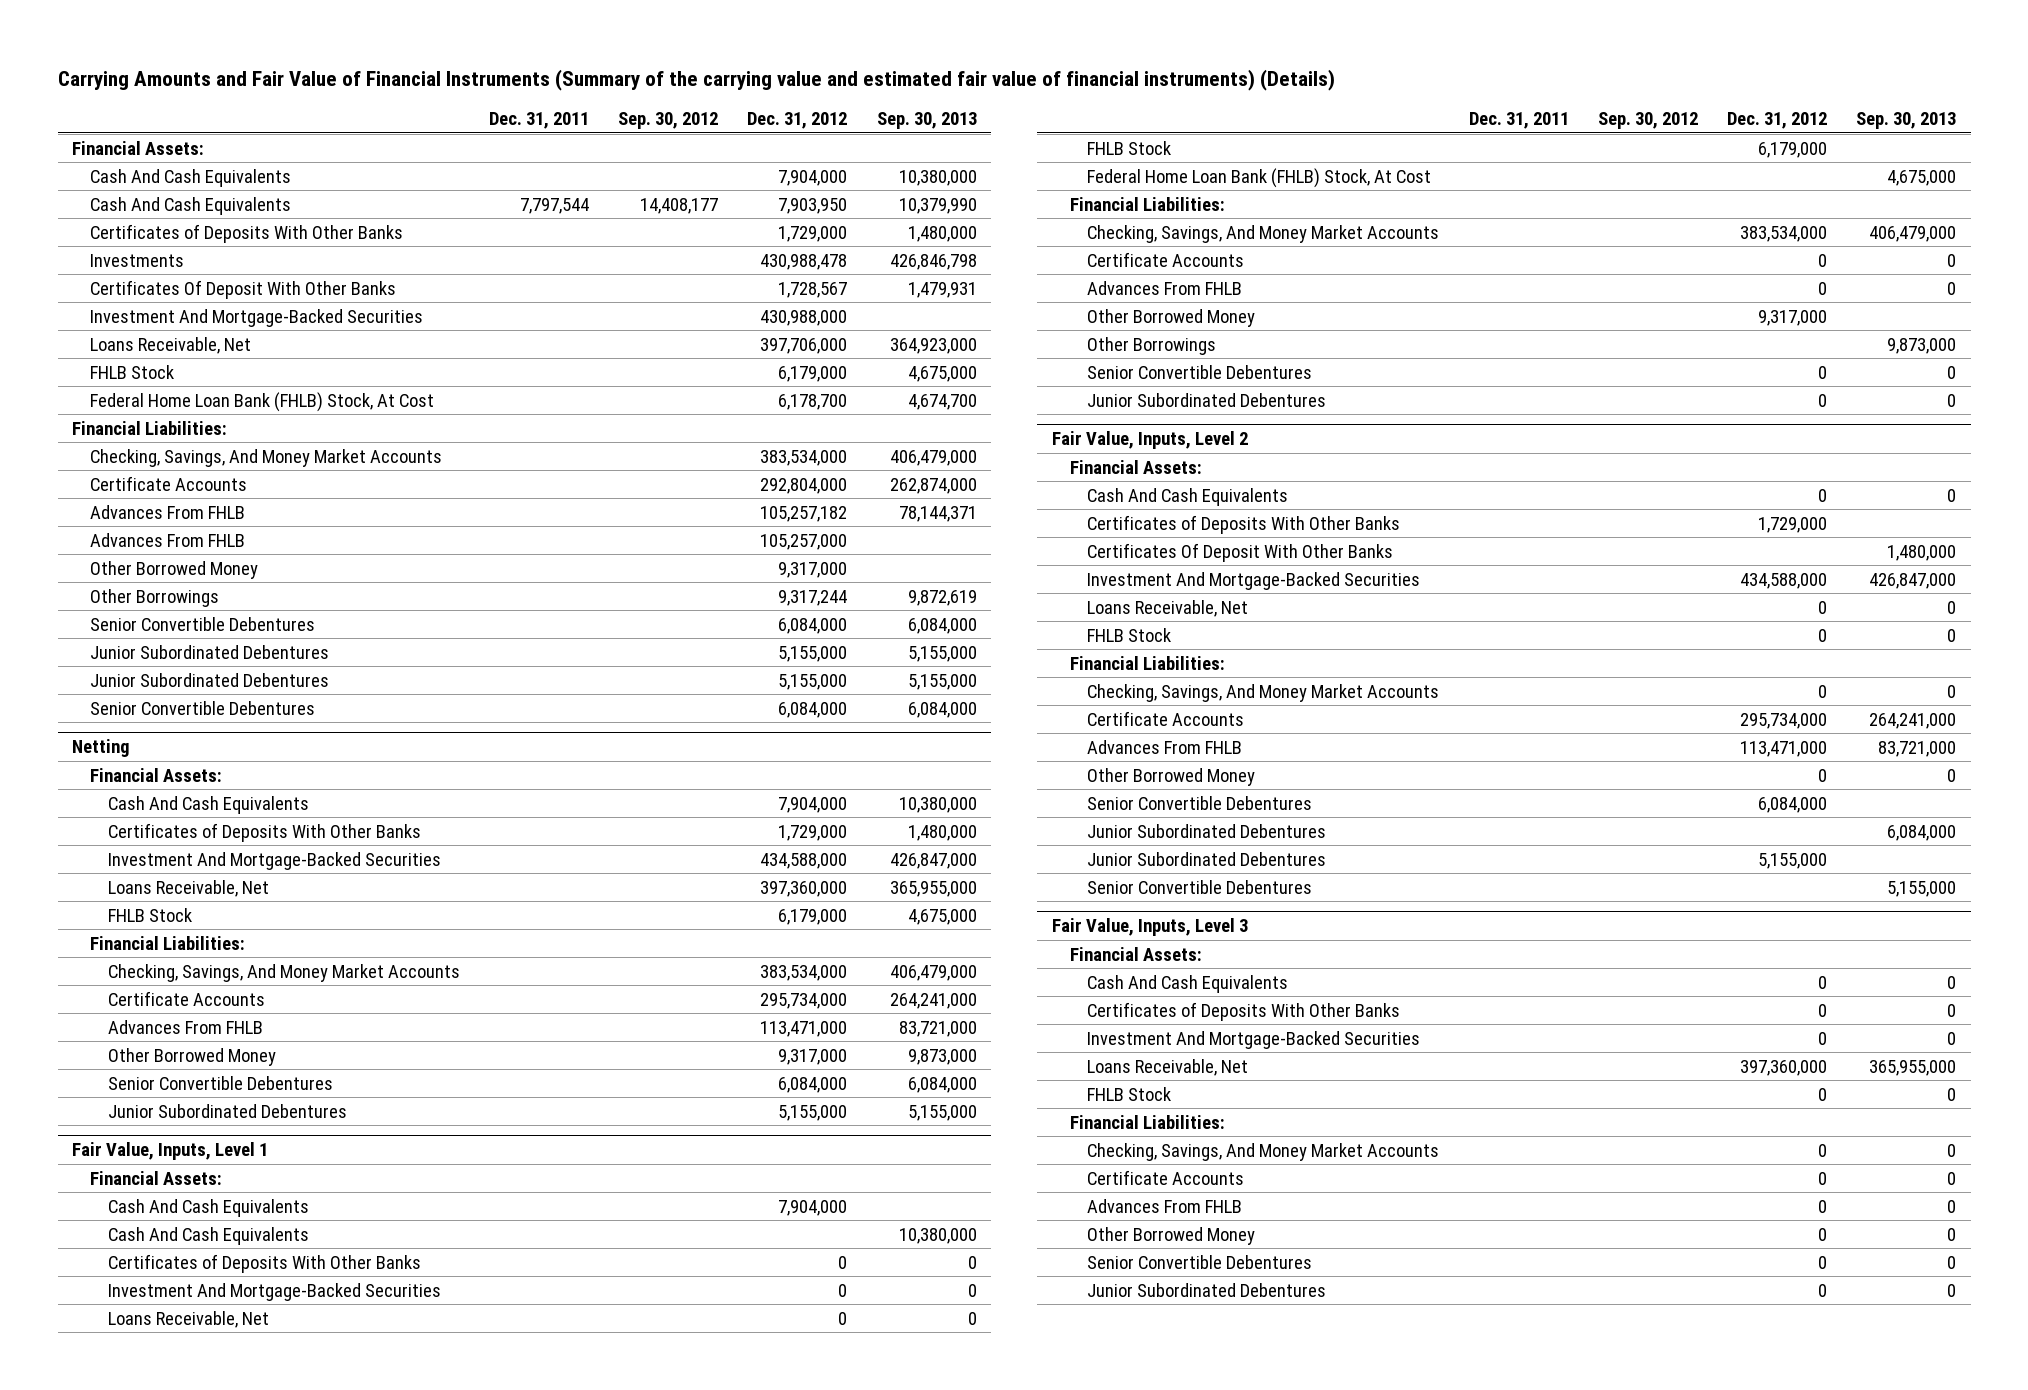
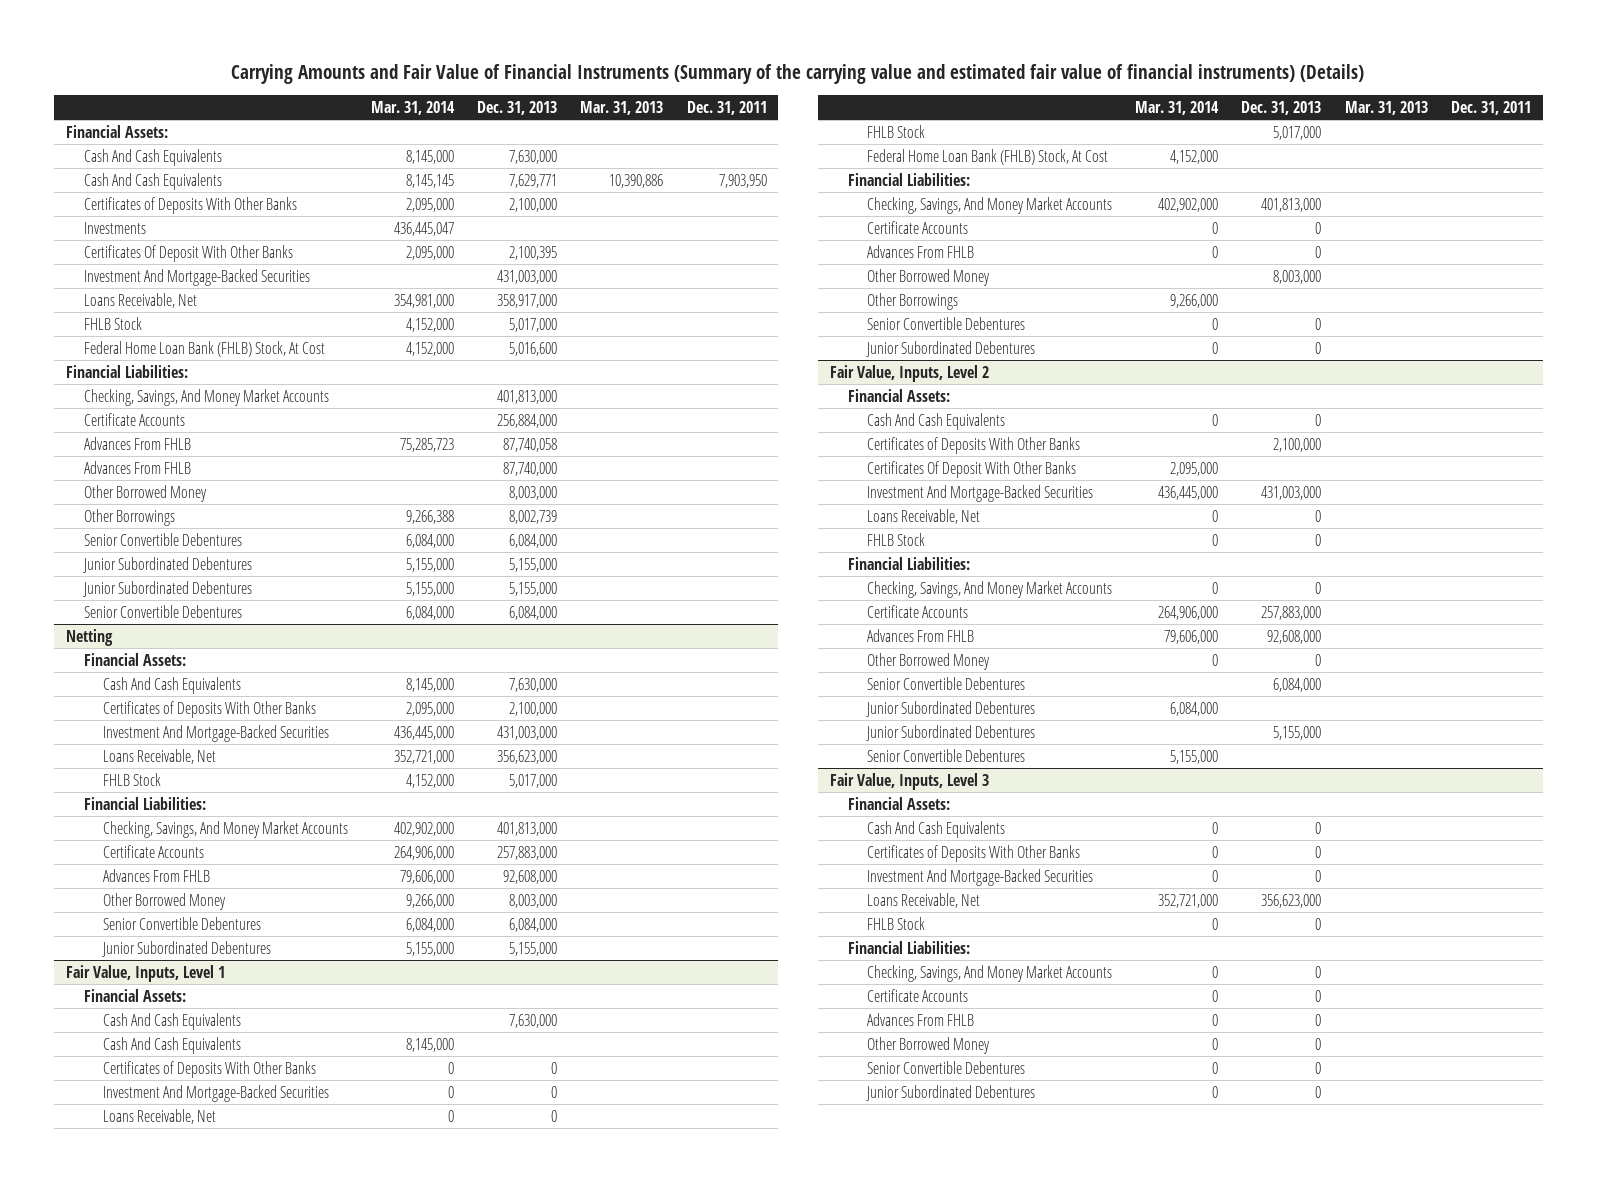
[618,112,719,130] Sep. 30, 2012 -> none
[747,112,848,130] Dec. 31, 2012 -> none
[876,112,977,130] Sep. 30, 2013 -> none
none -> [370,100,455,115] Mar. 31, 2014
none -> [477,100,558,115] Dec. 31, 2013
none -> [580,100,664,115] Mar. 31, 2013
[520,197,590,214] 7,797,544 -> [718,173,767,188] 7,903,950

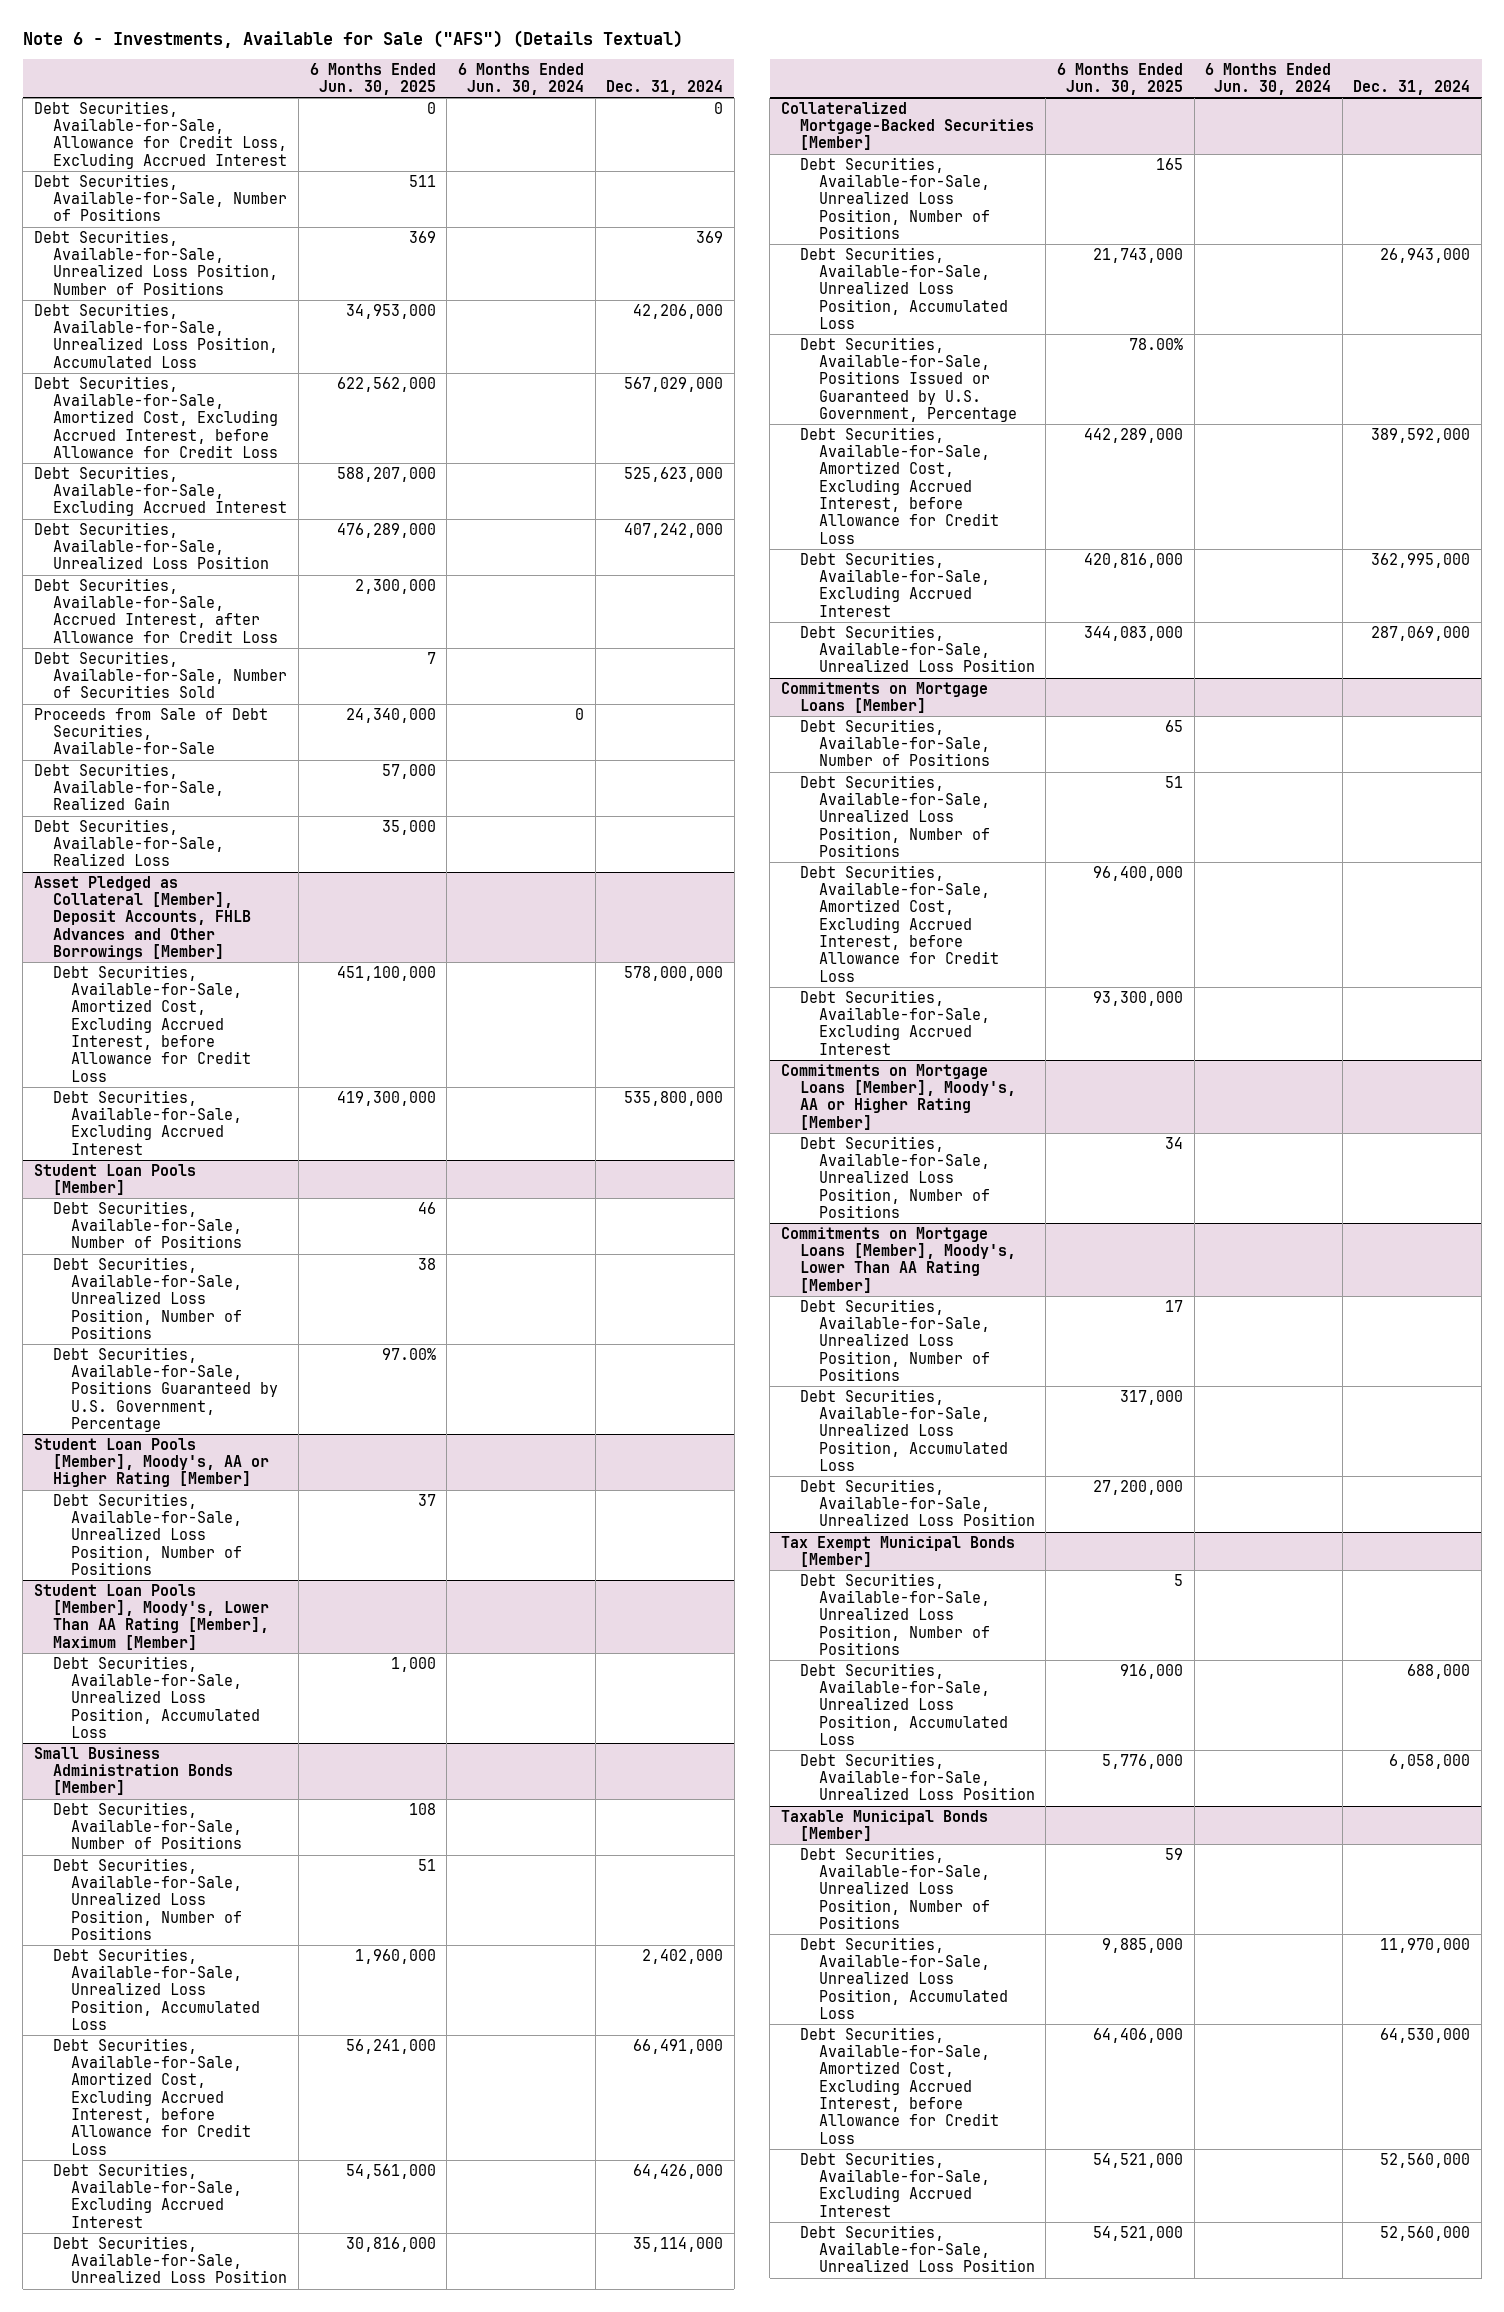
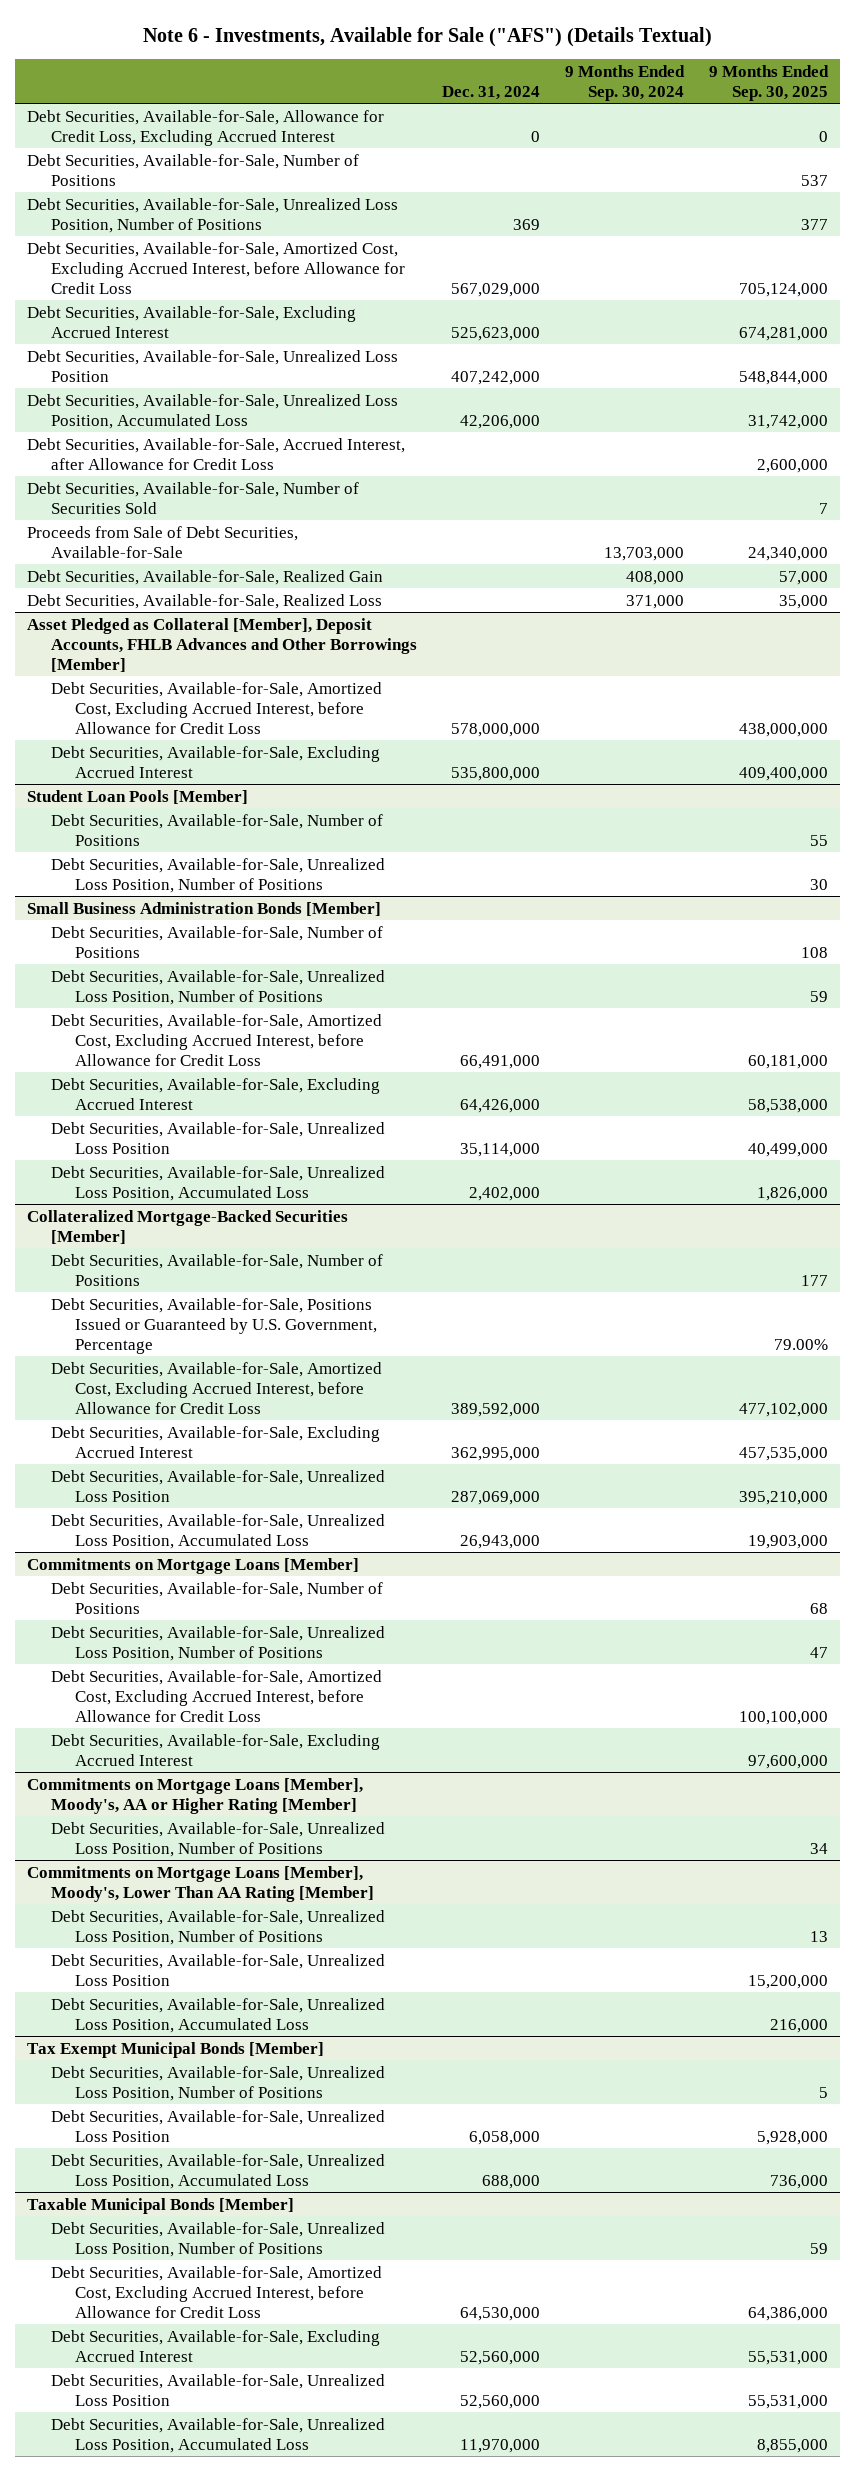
[309,62,436,96] 6 Months Ended Jun. 30, 2025 -> none
[457,62,584,96] 6 Months Ended Jun. 30, 2024 -> none
none -> [564,64,685,101] 9 Months Ended Sep. 30, 2024
none -> [708,64,829,101] 9 Months Ended Sep. 30, 2025
[33,302,278,368] Debt Securities, Available-for-Sale, Unrealized Loss Position, Accumulated Loss -> [27,393,399,429] Debt Securities, Available-for-Sale, Unrealized Loss Position, Accumulated Loss
[52,1346,279,1433] Debt Securities, Available-for-Sale, Positions Guaranteed by U.S. Government, Percentage -> none
[33,1437,269,1488] Student Loan Pools [Member], Moody's, AA or Higher Rating [Member] -> none
[52,1492,243,1576] Debt Securities, Available-for-Sale, Unrealized Loss Position, Number of Positions -> none
[33,1583,269,1650] Student Loan Pools [Member], Moody's, Lower Than AA Rating [Member], Maximum [Member] -> none
[52,1655,261,1739] Debt Securities, Available-for-Sale, Unrealized Loss Position, Accumulated Loss -> none
[52,1947,261,2031] Debt Securities, Available-for-Sale, Unrealized Loss Position, Accumulated Loss -> [51,1165,386,1201] Debt Securities, Available-for-Sale, Unrealized Loss Position, Accumulated Loss
[799,156,990,240] Debt Securities, Available-for-Sale, Unrealized Loss Position, Number of Positions -> [51,1253,384,1286] Debt Securities, Available-for-Sale, Number of Positions
[799,246,1008,330] Debt Securities, Available-for-Sale, Unrealized Loss Position, Accumulated Loss -> [51,1513,386,1549] Debt Securities, Available-for-Sale, Unrealized Loss Position, Accumulated Loss
[799,1388,1008,1472] Debt Securities, Available-for-Sale, Unrealized Loss Position, Accumulated Loss -> [51,1997,386,2033] Debt Securities, Available-for-Sale, Unrealized Loss Position, Accumulated Loss
[799,1662,1008,1746] Debt Securities, Available-for-Sale, Unrealized Loss Position, Accumulated Loss -> [51,2153,386,2189] Debt Securities, Available-for-Sale, Unrealized Loss Position, Accumulated Loss
[799,1936,1008,2020] Debt Securities, Available-for-Sale, Unrealized Loss Position, Accumulated Loss -> [51,2417,386,2453] Debt Securities, Available-for-Sale, Unrealized Loss Position, Accumulated Loss

